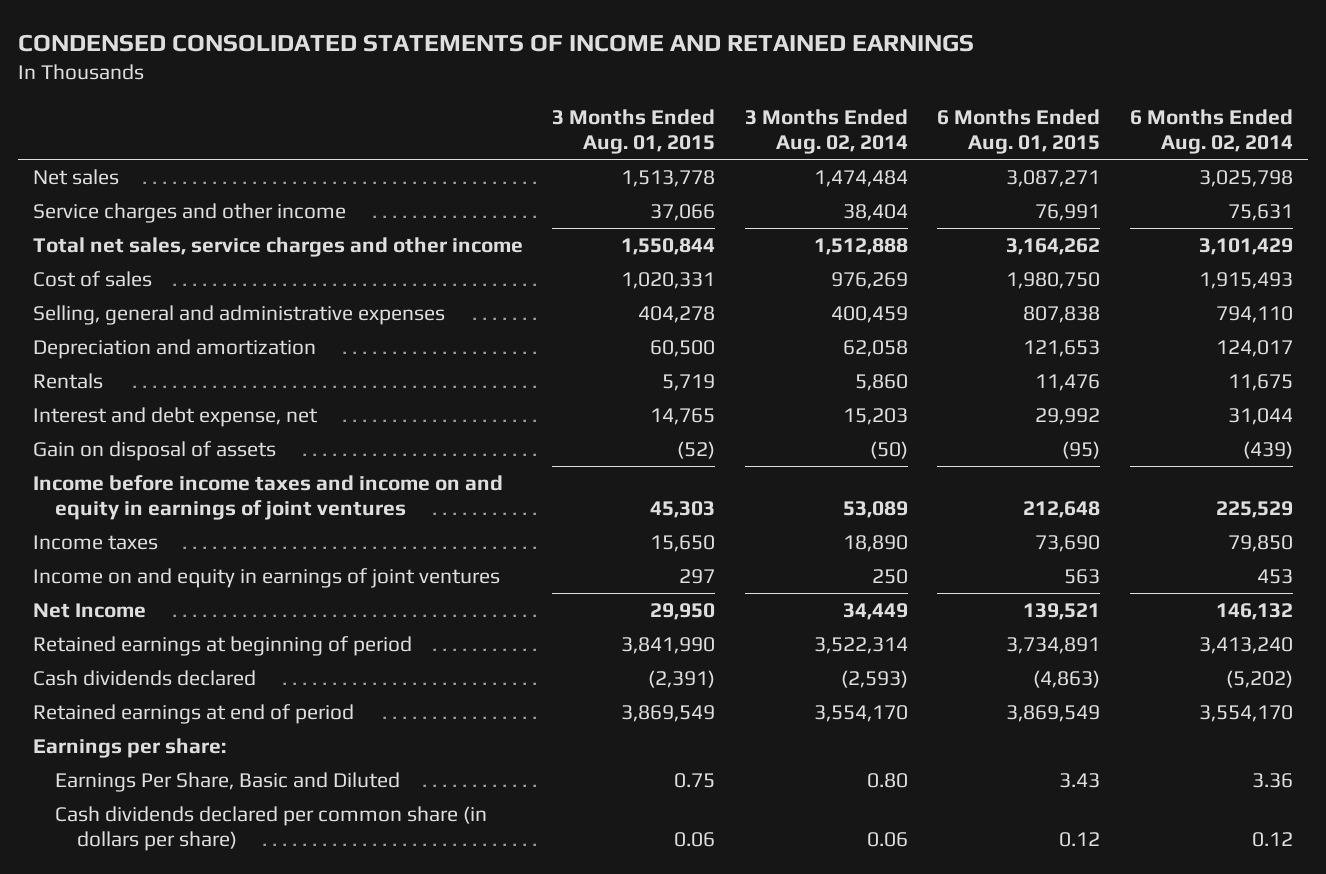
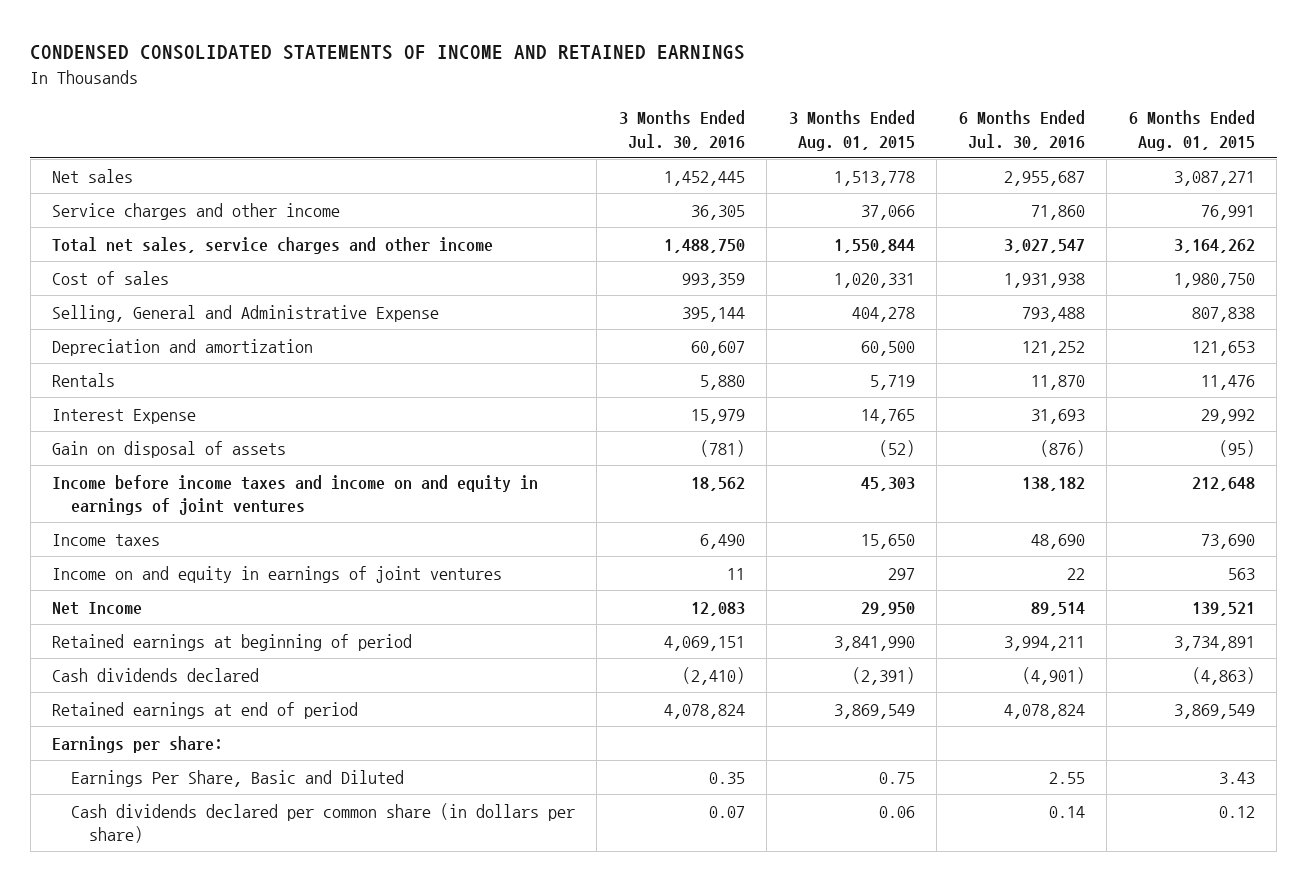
[744,109,908,155] 3 Months Ended Aug. 02, 2014 -> none
[1129,109,1293,155] 6 Months Ended Aug. 02, 2014 -> none
none -> [618,110,745,150] 3 Months Ended Jul. 30, 2016
none -> [958,110,1085,150] 6 Months Ended Jul. 30, 2016
[32,304,445,325] Selling, general and administrative expenses -> [52,304,440,322] Selling, General and Administrative Expense
[32,406,318,427] Interest and debt expense, net -> [52,408,197,424] Interest Expense

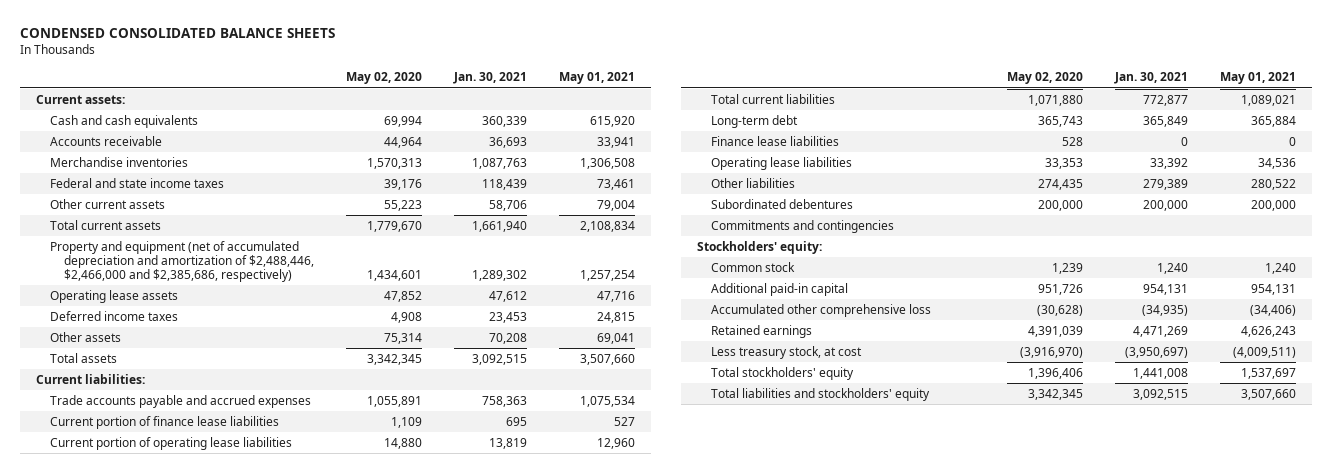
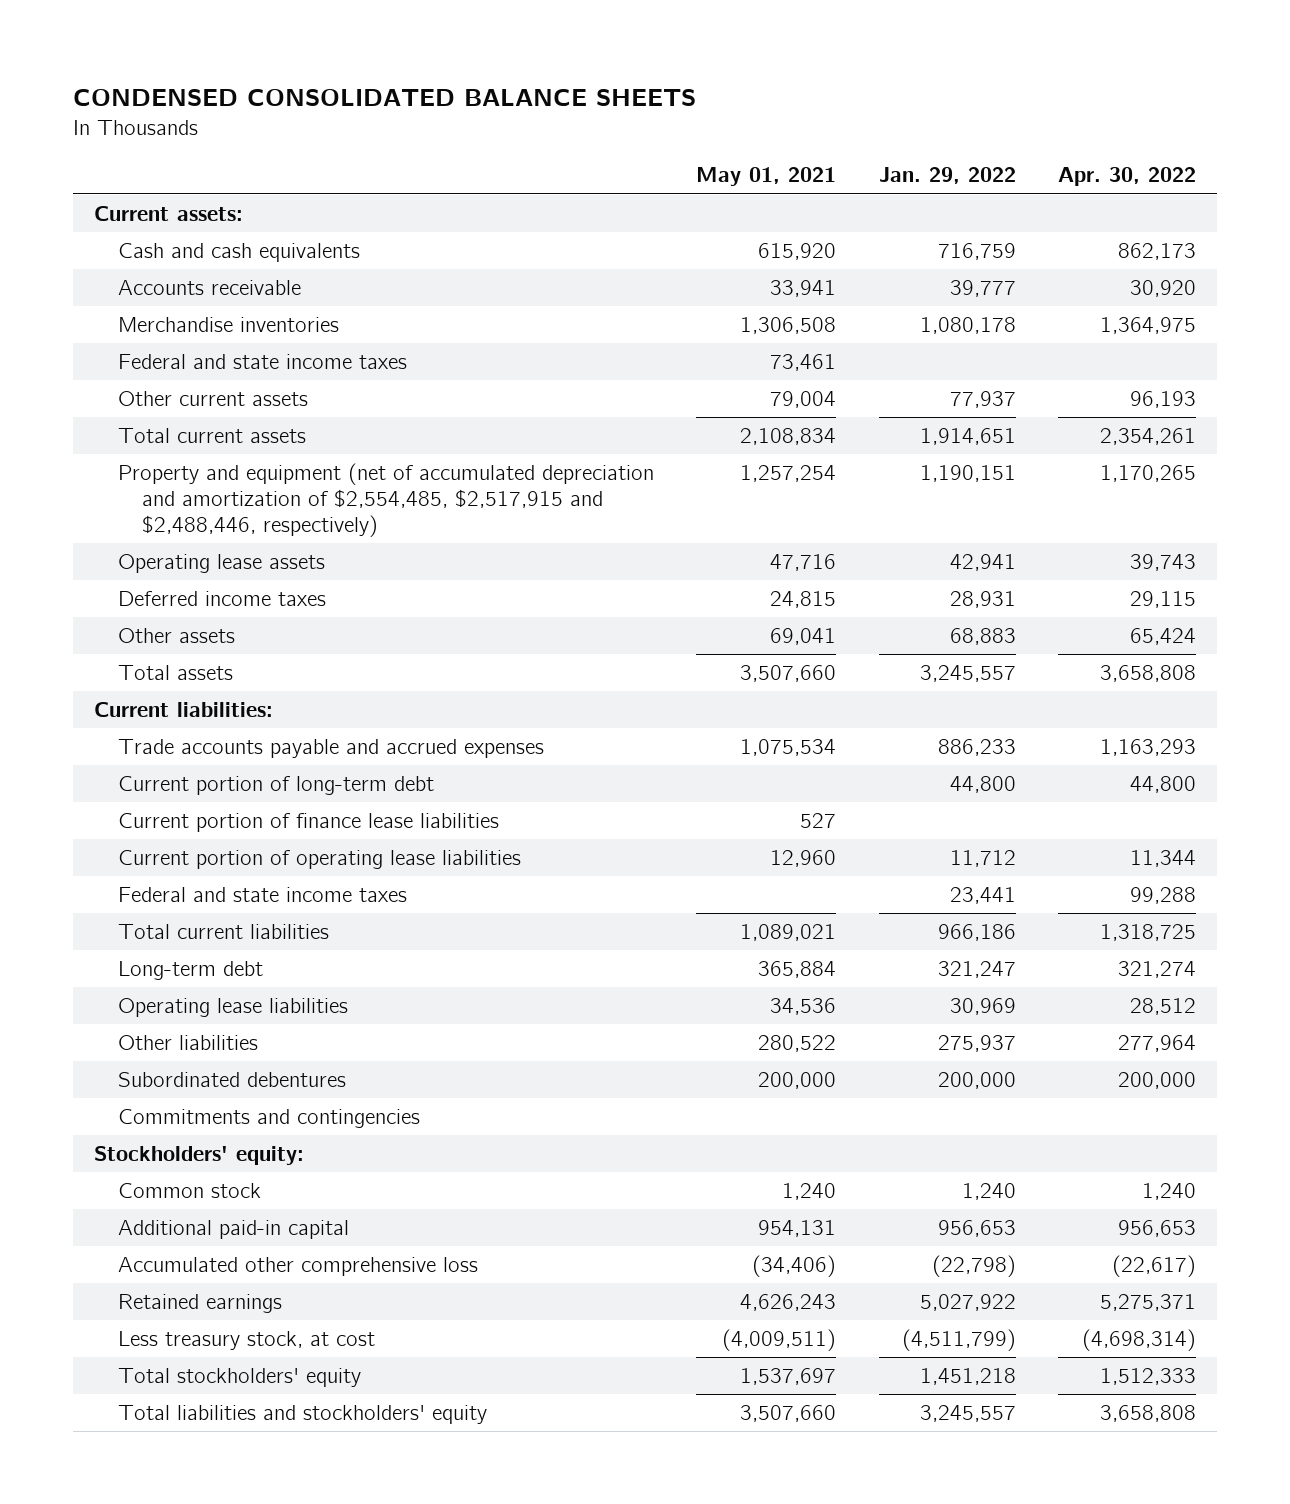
[346,72,423,85] May 02, 2020 -> none
[453,72,528,85] Jan. 30, 2021 -> none
none -> [878,167,1016,185] Jan. 29, 2022
none -> [1058,167,1197,187] Apr. 30, 2022
[50,240,314,282] Property and equipment (net of accumulated depreciation and amortization of $2,488,446, $2,466,000 and $2,385,686, respectively) -> [117,463,654,537] Property and equipment (net of accumulated depreciation and amortization of $2,554,485, $2,517,915 and $2,488,446, respectively)
none -> [117,776,434,796] Current portion of long-term debt
none -> [117,887,407,903] Federal and state income taxes
[711,135,840,146] Finance lease liabilities -> none

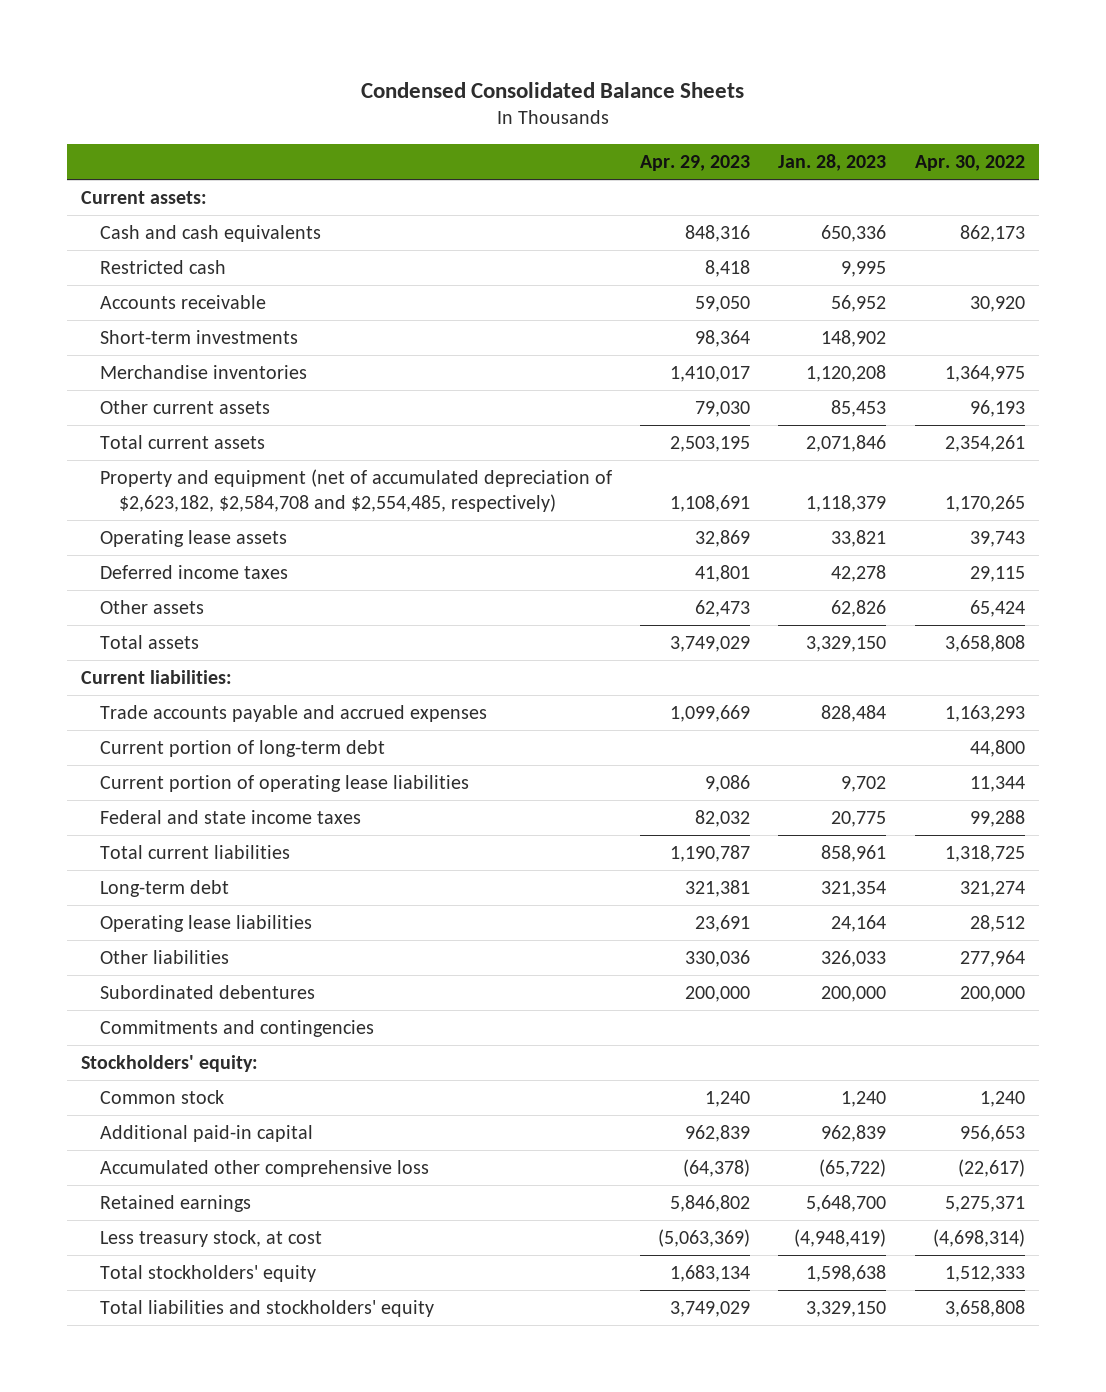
[72,88,696,106] CONDENSED CONSOLIDATED BALANCE SHEETS -> [360,81,744,98] Condensed Consolidated Balance Sheets
[696,167,837,187] May 01, 2021 -> none
[878,167,1016,185] Jan. 29, 2022 -> none
none -> [640,155,751,172] Apr. 29, 2023
none -> [778,154,887,172] Jan. 28, 2023
none -> [99,259,226,274] Restricted cash
none -> [99,329,298,344] Short-term investments
[117,354,407,370] Federal and state income taxes -> none
[117,463,654,537] Property and equipment (net of accumulated depreciation and amortization of $2,554,485, $2,517,915 and $2,488,446, respectively) -> [99,468,612,513] Property and equipment (net of accumulated depreciation of $2,623,182, $2,584,708 and $2,554,485, respectively)
[117,813,499,833] Current portion of finance lease liabilities -> none

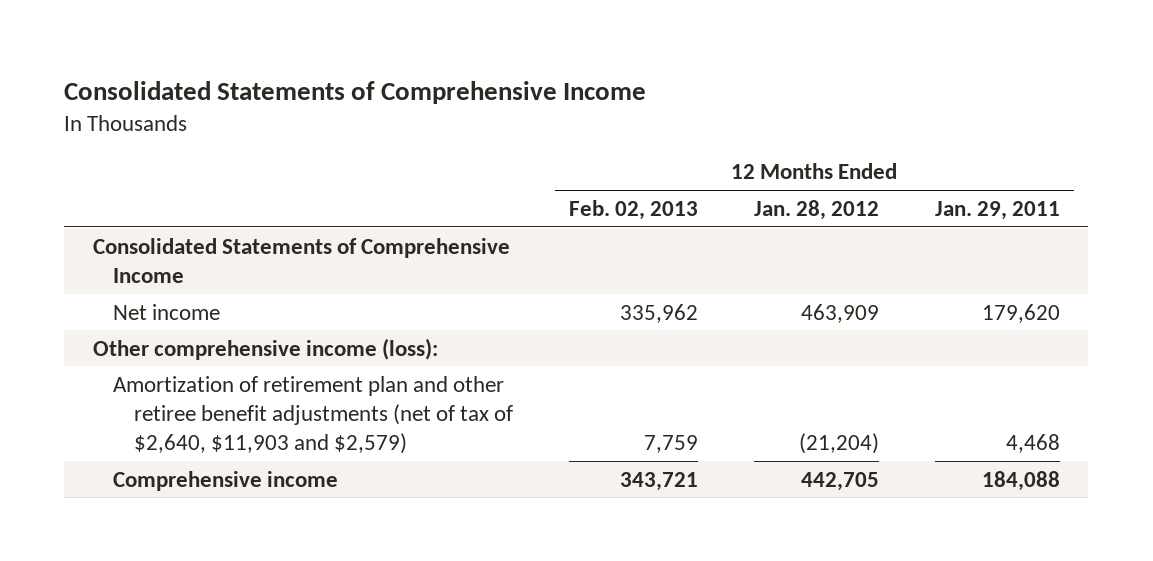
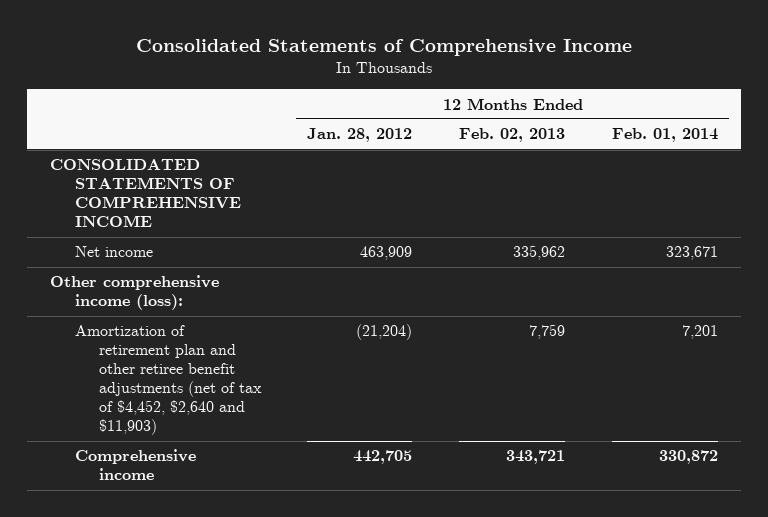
[935,200,1061,220] Jan. 29, 2011 -> none
none -> [611,128,718,143] Feb. 01, 2014
[92,237,510,284] Consolidated Statements of Comprehensive Income -> [50,159,241,228] CONSOLIDATED STATEMENTS OF COMPREHENSIVE INCOME
[113,375,513,455] Amortization of retirement plan and other retiree benefit adjustments (net of tax of $2,640, $11,903 and $2,579) -> [74,325,262,436] Amortization of retirement plan and other retiree benefit adjustments (net of tax of $4,452, $2,640 and $11,903)

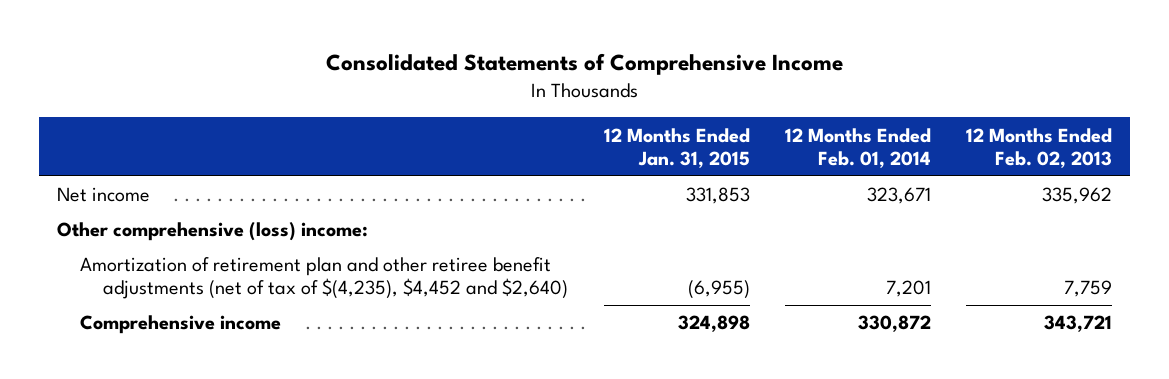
[307,128,413,143] Jan. 28, 2012 -> none
none -> [603,127,750,168] 12 Months Ended Jan. 31, 2015
[50,159,241,228] CONSOLIDATED STATEMENTS OF COMPREHENSIVE INCOME -> none
[50,275,220,311] Other comprehensive income (loss): -> [56,222,368,242] Other comprehensive (loss) income:
[74,325,262,436] Amortization of retirement plan and other retiree benefit adjustments (net of tax of $4,452, $2,640 and $11,903) -> [80,257,569,300] Amortization of retirement plan and other retiree benefit adjustments (net of tax of $(4,235), $4,452 and $2,640)

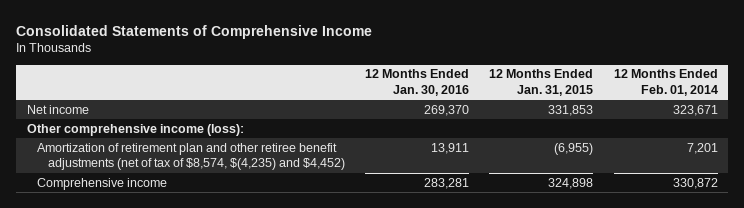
[966,127,1113,168] 12 Months Ended Feb. 02, 2013 -> none
none -> [365,69,470,97] 12 Months Ended Jan. 30, 2016
[56,222,368,242] Other comprehensive (loss) income: -> [26,123,244,136] Other comprehensive income (loss):
[80,257,569,300] Amortization of retirement plan and other retiree benefit adjustments (net of tax of $(4,235), $4,452 and $2,640) -> [37,142,345,171] Amortization of retirement plan and other retiree benefit adjustments (net of tax of $8,574, $(4,235) and $4,452)

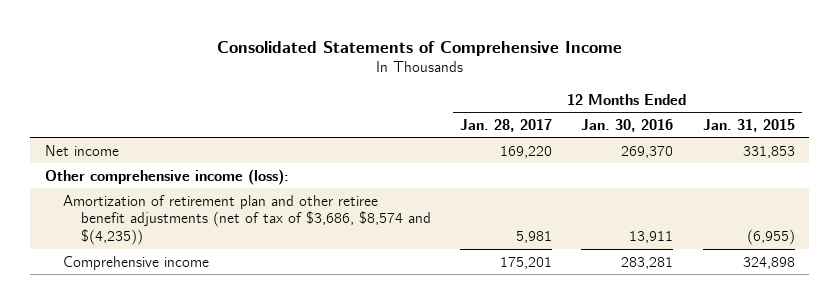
[613,69,718,97] 12 Months Ended Feb. 01, 2014 -> none
none -> [460,118,553,132] Jan. 28, 2017
[37,142,345,171] Amortization of retirement plan and other retiree benefit adjustments (net of tax of $8,574, $(4,235) and $4,452) -> [62,194,431,246] Amortization of retirement plan and other retiree benefit adjustments (net of tax of $3,686, $8,574 and $(4,235))

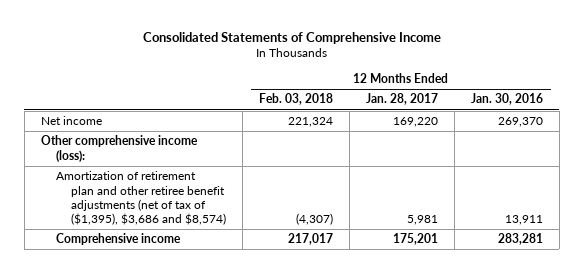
[702,118,795,132] Jan. 31, 2015 -> none
none -> [258,93,333,106] Feb. 03, 2018
[62,194,431,246] Amortization of retirement plan and other retiree benefit adjustments (net of tax of $3,686, $8,574 and $(4,235)) -> [55,171,227,225] Amortization of retirement plan and other retiree benefit adjustments (net of tax of ($1,395), $3,686 and $8,574)

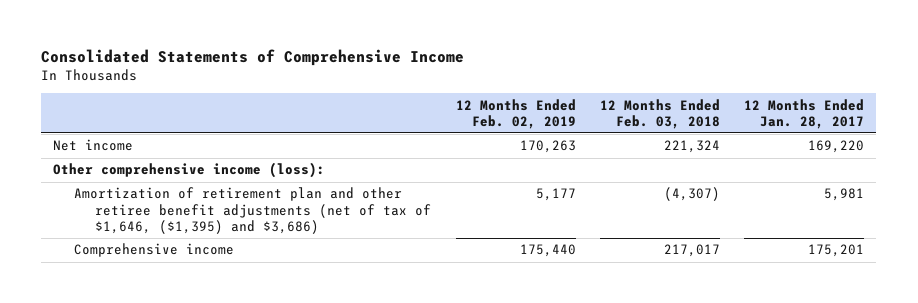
[470,93,543,106] Jan. 30, 2016 -> none
none -> [455,98,576,129] 12 Months Ended Feb. 02, 2019
[55,171,227,225] Amortization of retirement plan and other retiree benefit adjustments (net of tax of ($1,395), $3,686 and $8,574) -> [74,187,432,234] Amortization of retirement plan and other retiree benefit adjustments (net of tax of $1,646, ($1,395) and $3,686)

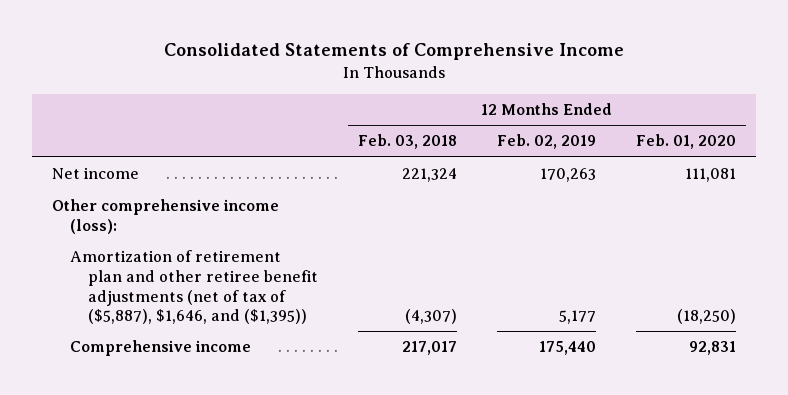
[744,98,865,129] 12 Months Ended Jan. 28, 2017 -> none
none -> [635,134,736,150] Feb. 01, 2020
[74,187,432,234] Amortization of retirement plan and other retiree benefit adjustments (net of tax of $1,646, ($1,395) and $3,686) -> [69,250,318,325] Amortization of retirement plan and other retiree benefit adjustments (net of tax of ($5,887), $1,646, and ($1,395))

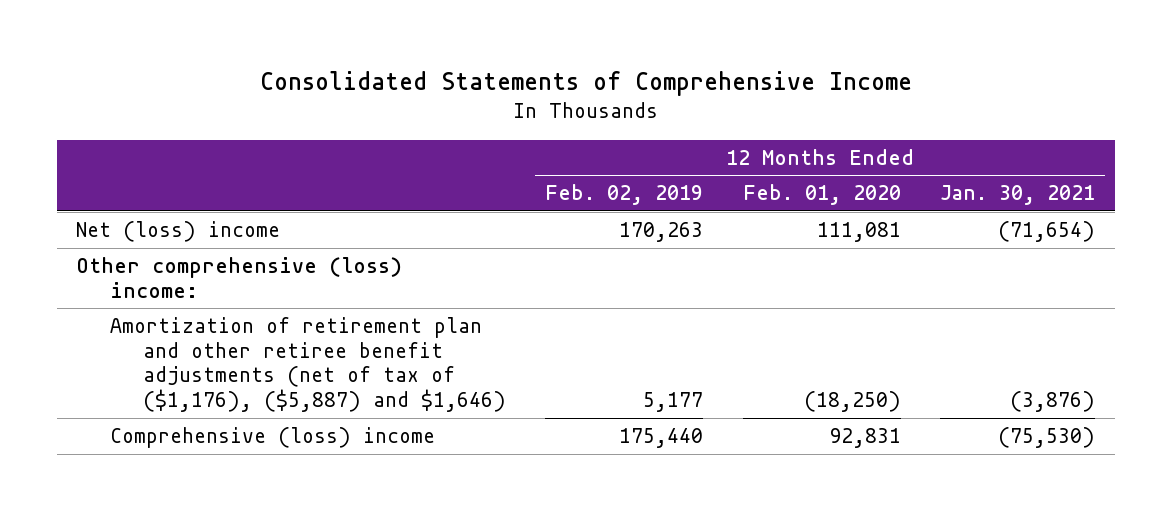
[357,134,457,150] Feb. 03, 2018 -> none
none -> [939,185,1095,206] Jan. 30, 2021
[51,167,139,180] Net income -> [76,221,281,243] Net (loss) income
[51,199,279,234] Other comprehensive income (loss): -> [76,257,403,298] Other comprehensive (loss) income:
[69,250,318,325] Amortization of retirement plan and other retiree benefit adjustments (net of tax of ($5,887), $1,646, and ($1,395)) -> [109,317,506,413] Amortization of retirement plan and other retiree benefit adjustments (net of tax of ($1,176), ($5,887) and $1,646)
[69,340,251,357] Comprehensive income -> [109,427,435,449] Comprehensive (loss) income

